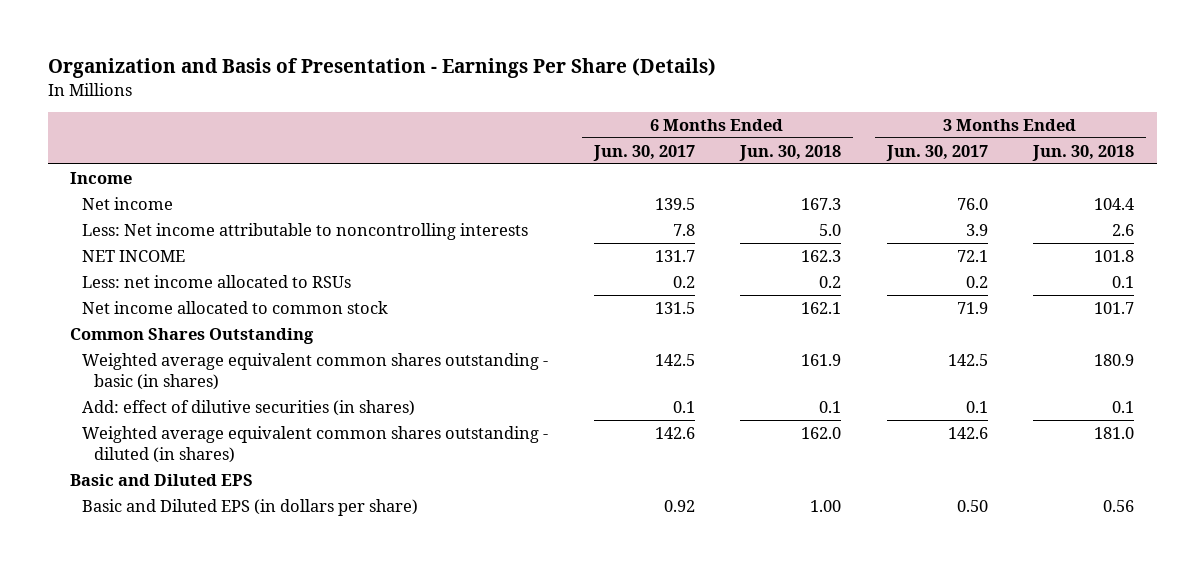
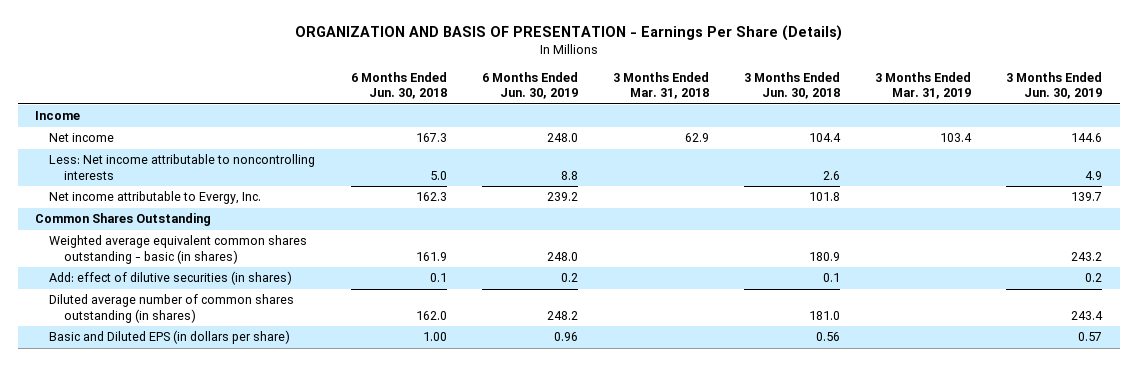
[47,58,716,79] Organization and Basis of Presentation - Earnings Per Share (Details) -> [294,25,842,42] ORGANIZATION AND BASIS OF PRESENTATION - Earnings Per Share (Details)
[592,144,695,161] Jun. 30, 2017 -> none
[885,144,988,161] Jun. 30, 2017 -> none
none -> [481,71,578,99] 6 Months Ended Jun. 30, 2019
none -> [612,71,709,99] 3 Months Ended Mar. 31, 2018
none -> [875,71,972,99] 3 Months Ended Mar. 31, 2019
none -> [1006,71,1103,99] 3 Months Ended Jun. 30, 2019
[82,274,352,288] Less: net income allocated to RSUs -> none
[82,300,389,314] Net income allocated to common stock -> none
[82,249,186,262] NET INCOME -> [49,191,262,205] Net income attributable to Evergy, Inc.
[70,473,254,486] Basic and Diluted EPS -> none
[82,425,549,463] Weighted average equivalent common shares outstanding - diluted (in shares) -> [49,294,295,323] Diluted average number of common shares outstanding (in shares)

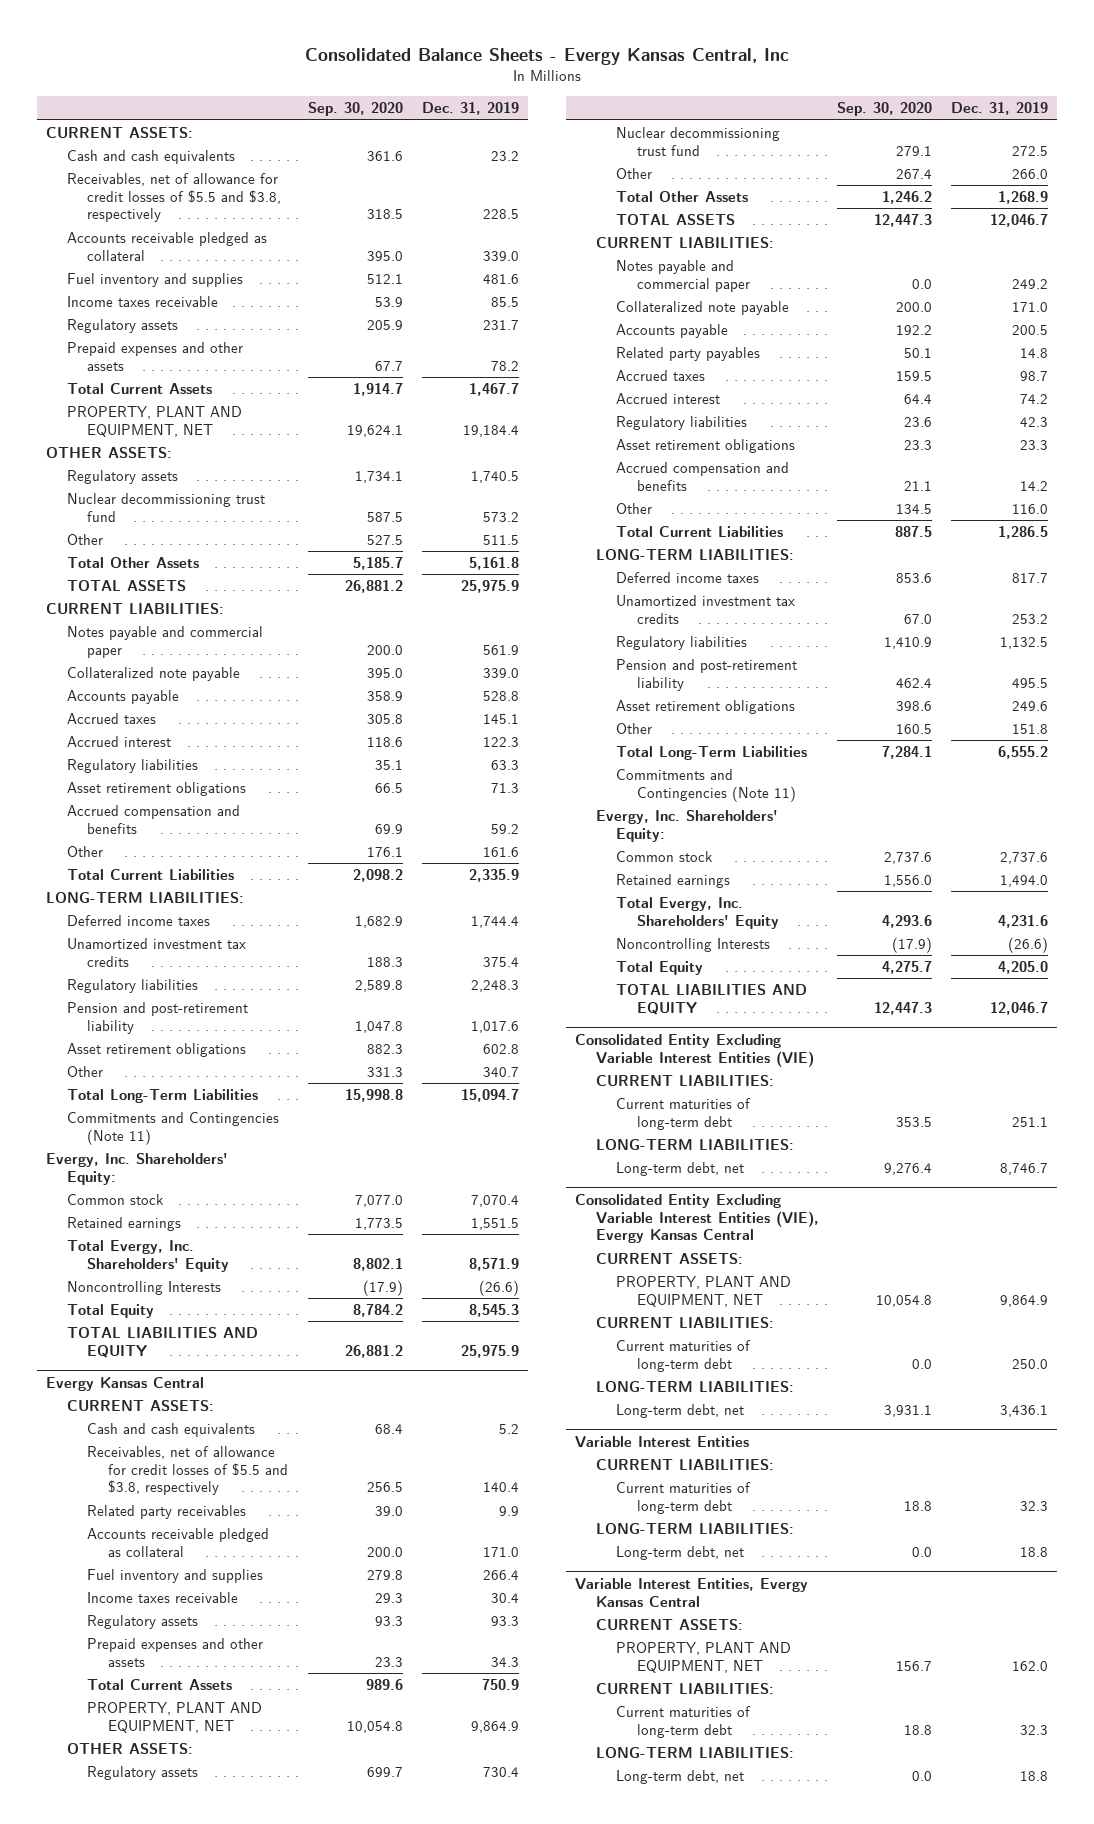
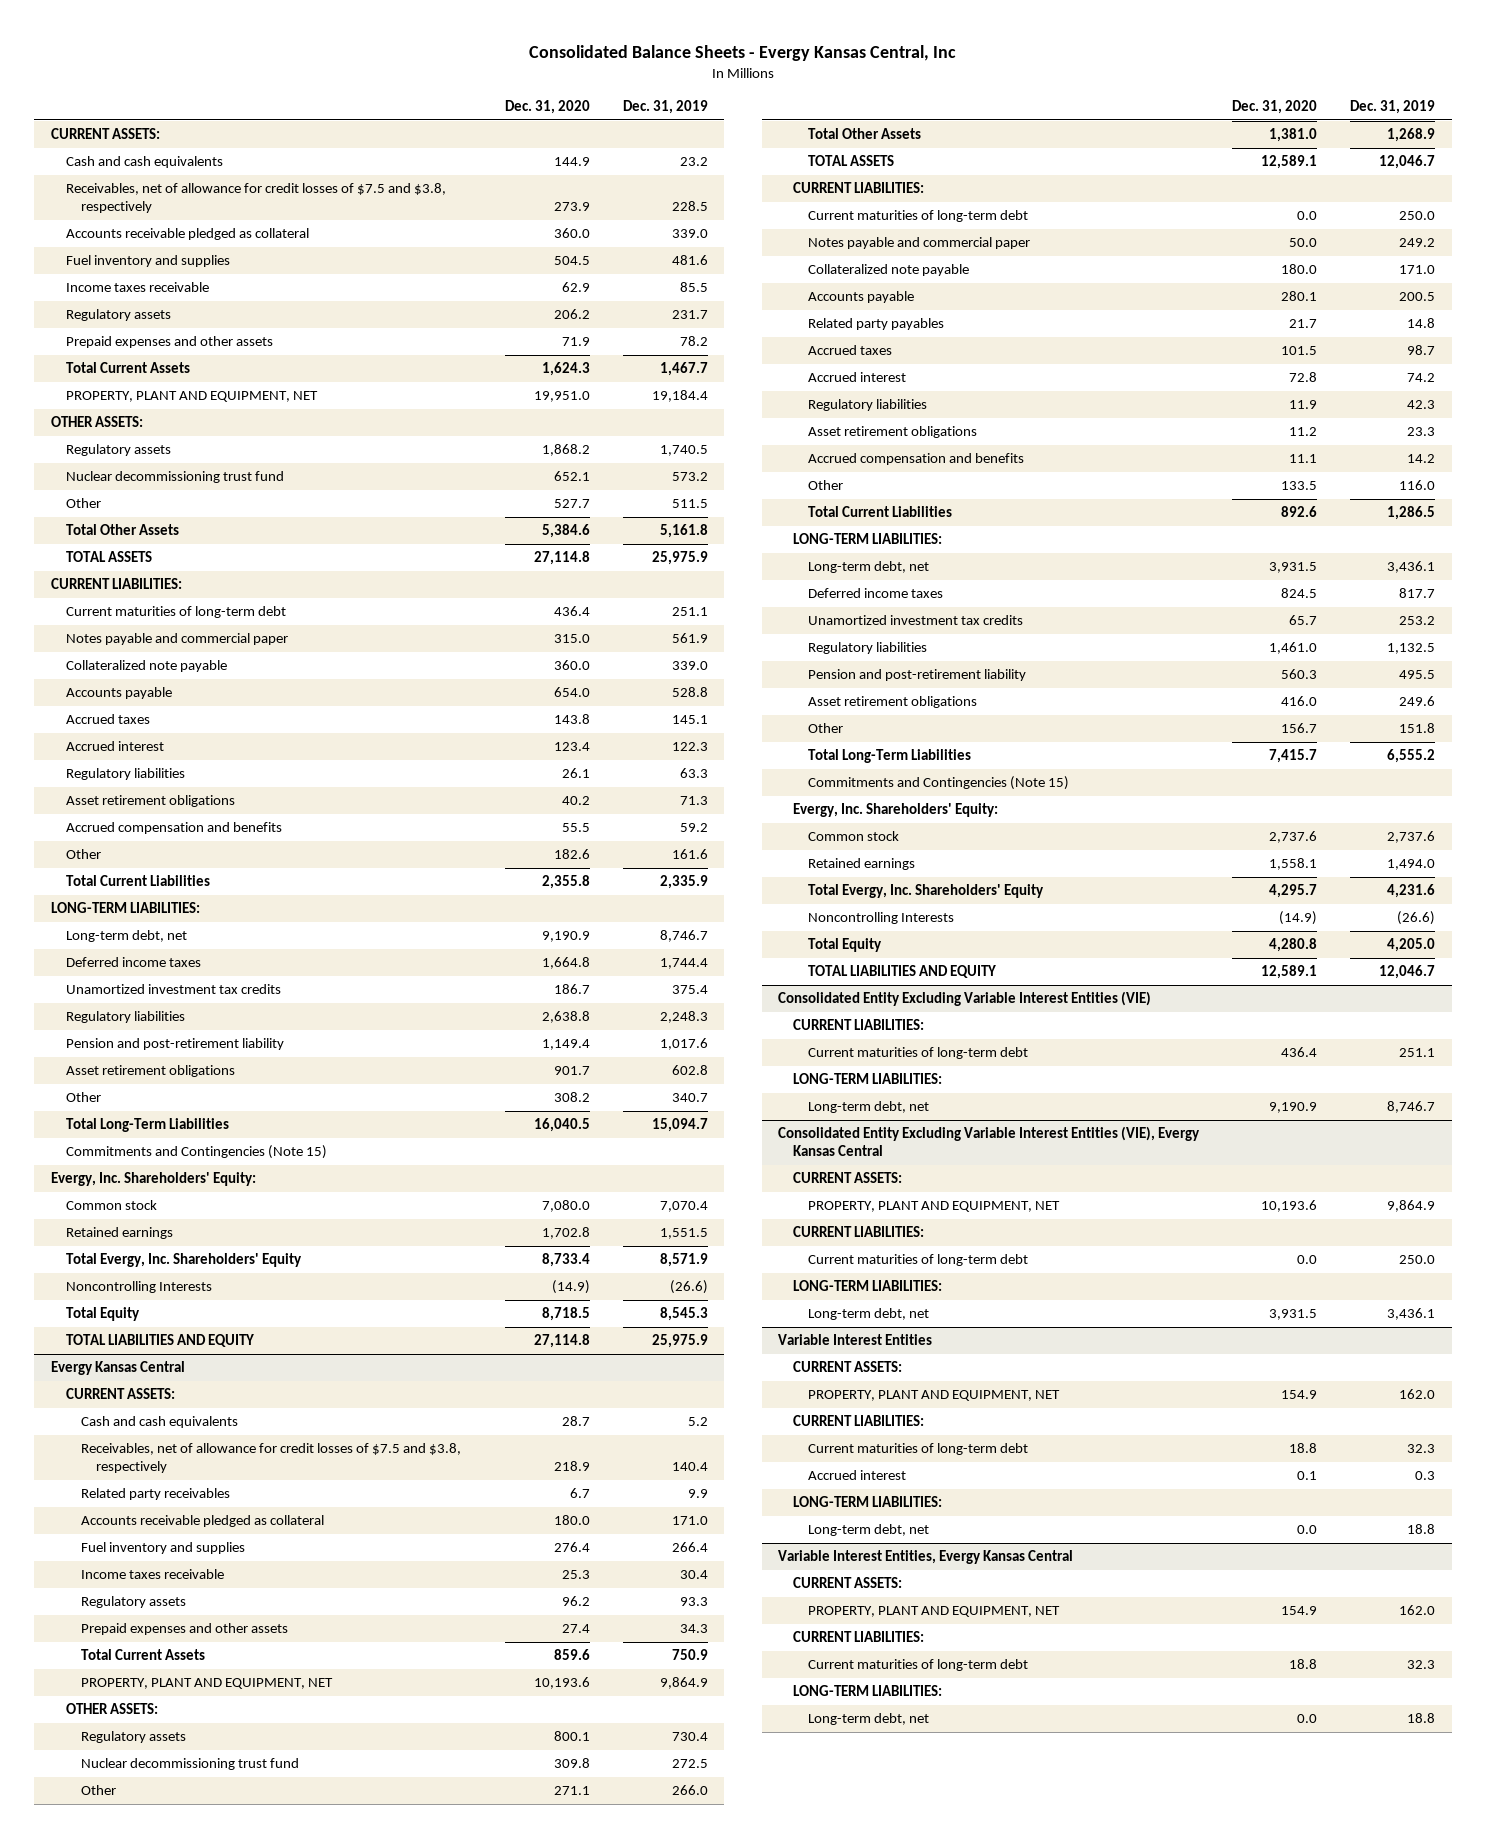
[308,102,404,117] Sep. 30, 2020 -> none
none -> [504,100,590,115] Dec. 31, 2020
[66,173,282,223] Receivables, net of allowance for credit losses of $5.5 and $3.8, respectively -> [66,183,447,214] Receivables, net of allowance for credit losses of $7.5 and $3.8, respectively
none -> [66,606,287,619] Current maturities of long-term debt
none -> [66,930,188,943] Long-term debt, net
[66,1112,279,1145] Commitments and Contingencies (Note 11) -> [66,1145,328,1160] Commitments and Contingencies (Note 15)
[87,1446,288,1496] Receivables, net of allowance for credit losses of $5.5 and $3.8, respectively -> [81,1443,462,1474] Receivables, net of allowance for credit losses of $7.5 and $3.8, respectively
none -> [808,210,1029,223] Current maturities of long-term debt
none -> [808,561,930,574] Long-term debt, net
[616,769,796,802] Commitments and Contingencies (Note 11) -> [808,776,1070,791] Commitments and Contingencies (Note 15)
none -> [793,1361,903,1373] CURRENT ASSETS:
none -> [808,1390,1061,1402] PROPERTY, PLANT AND EQUIPMENT, NET
none -> [808,1470,907,1481] Accrued interest

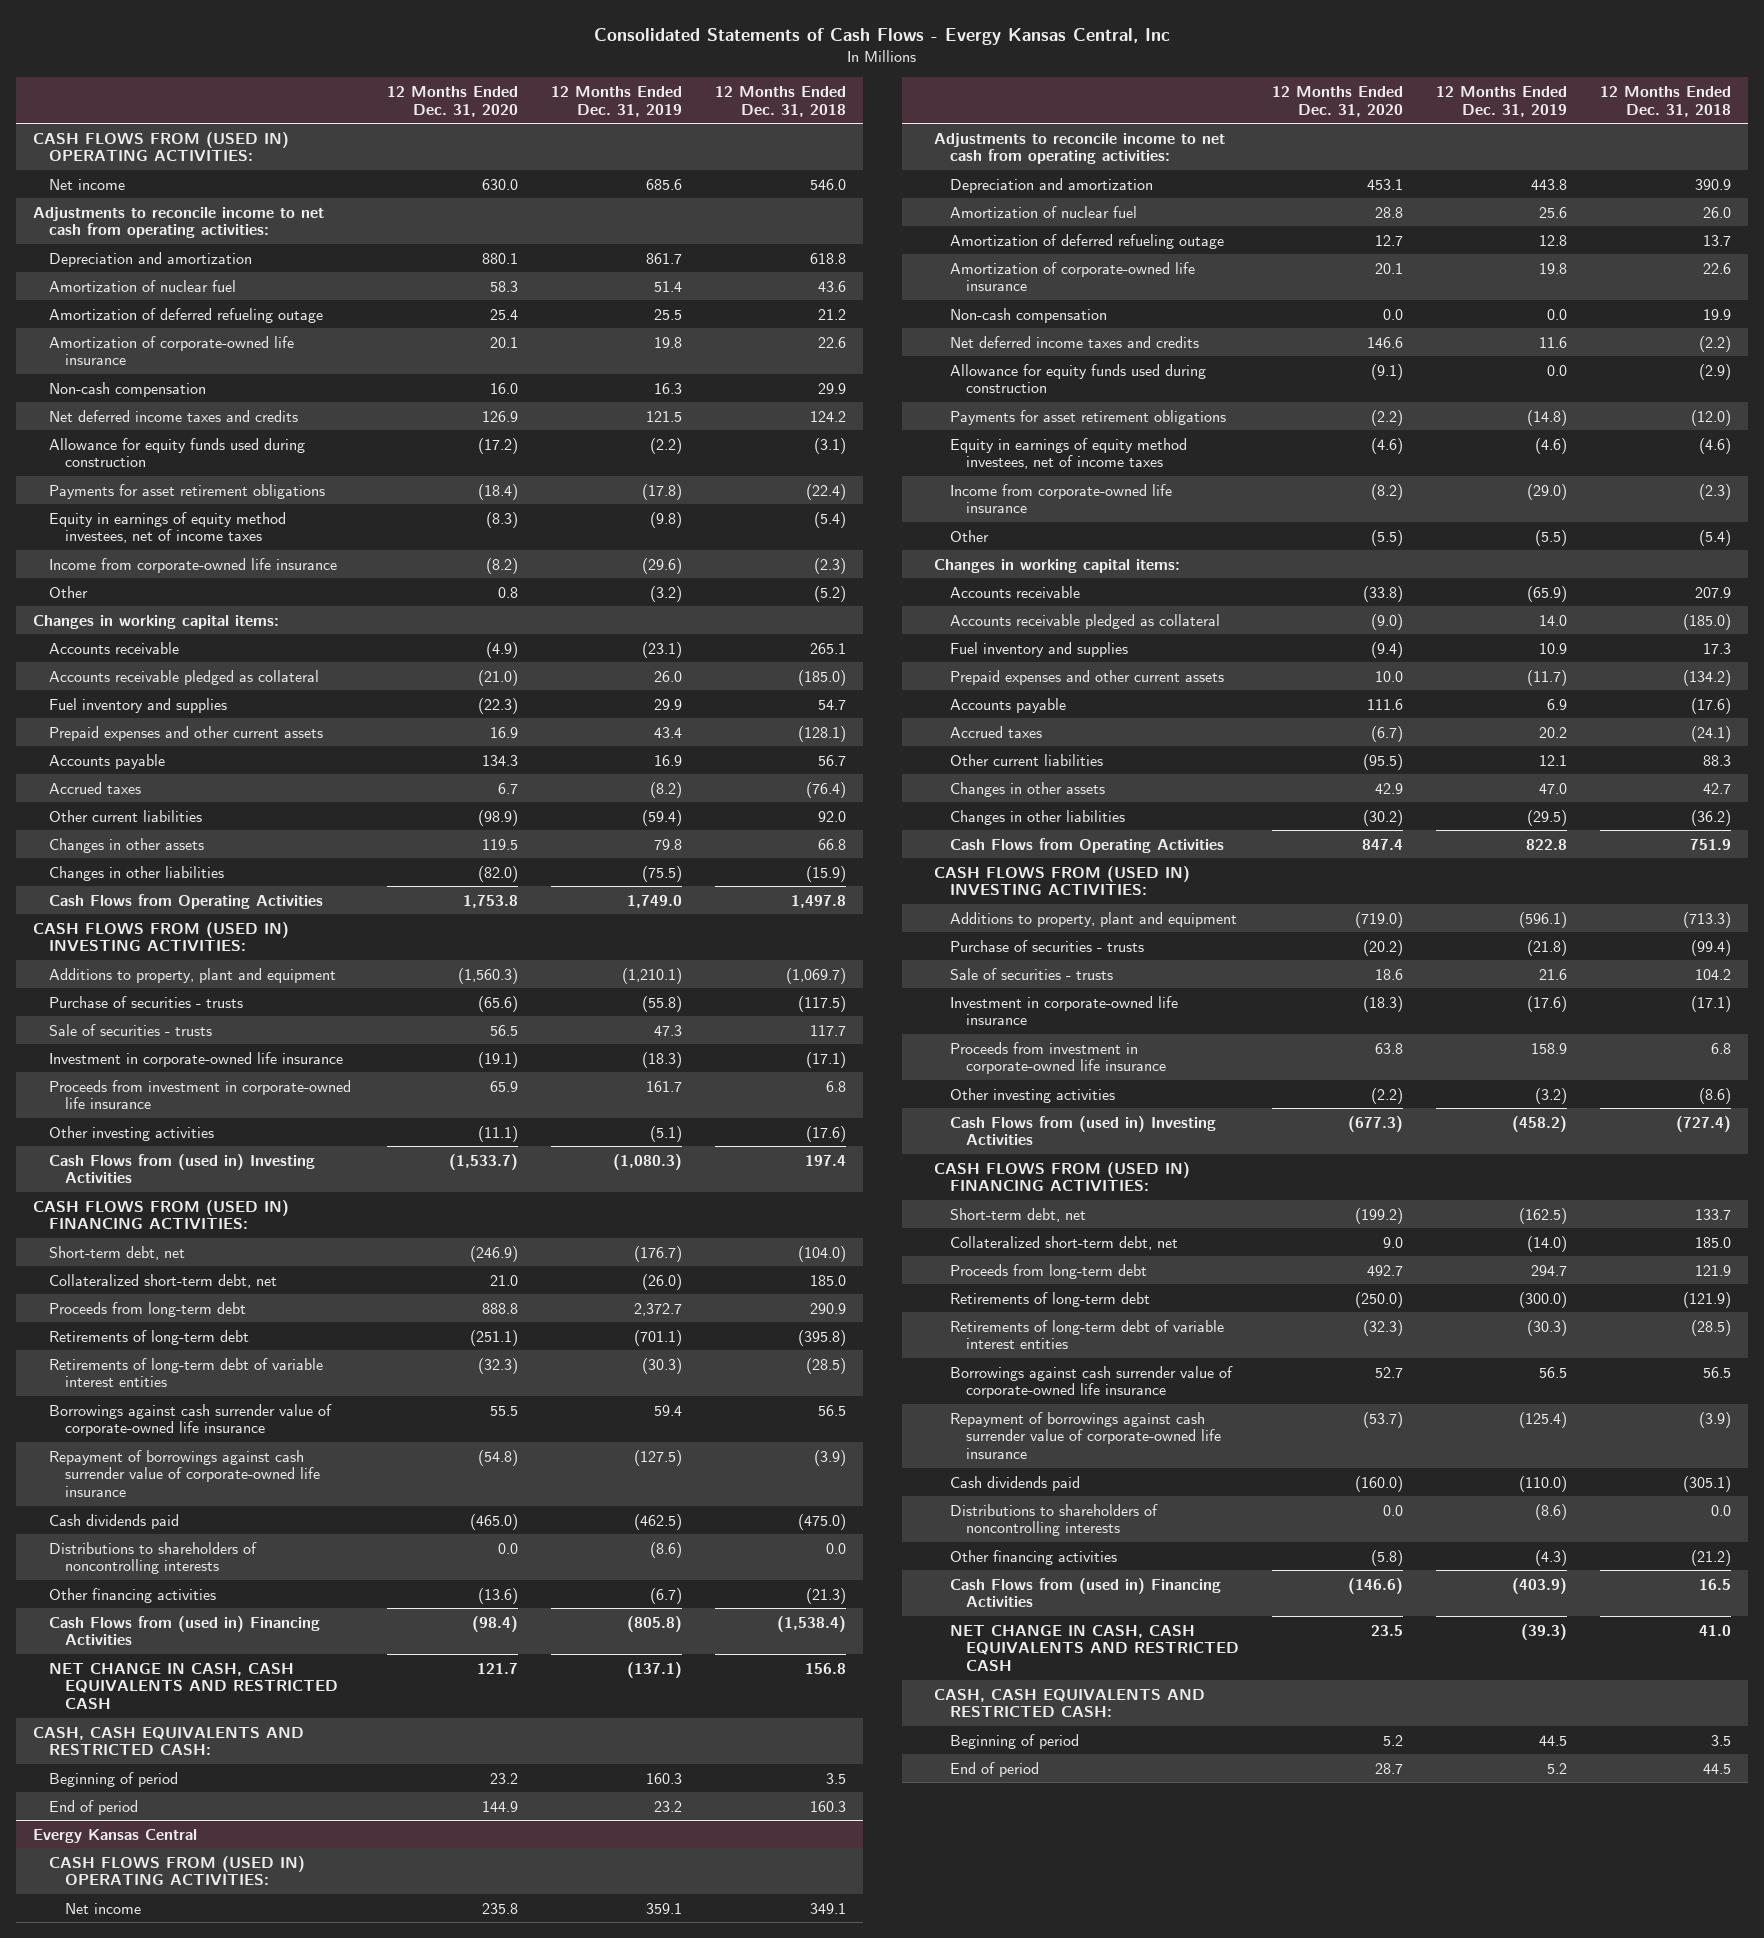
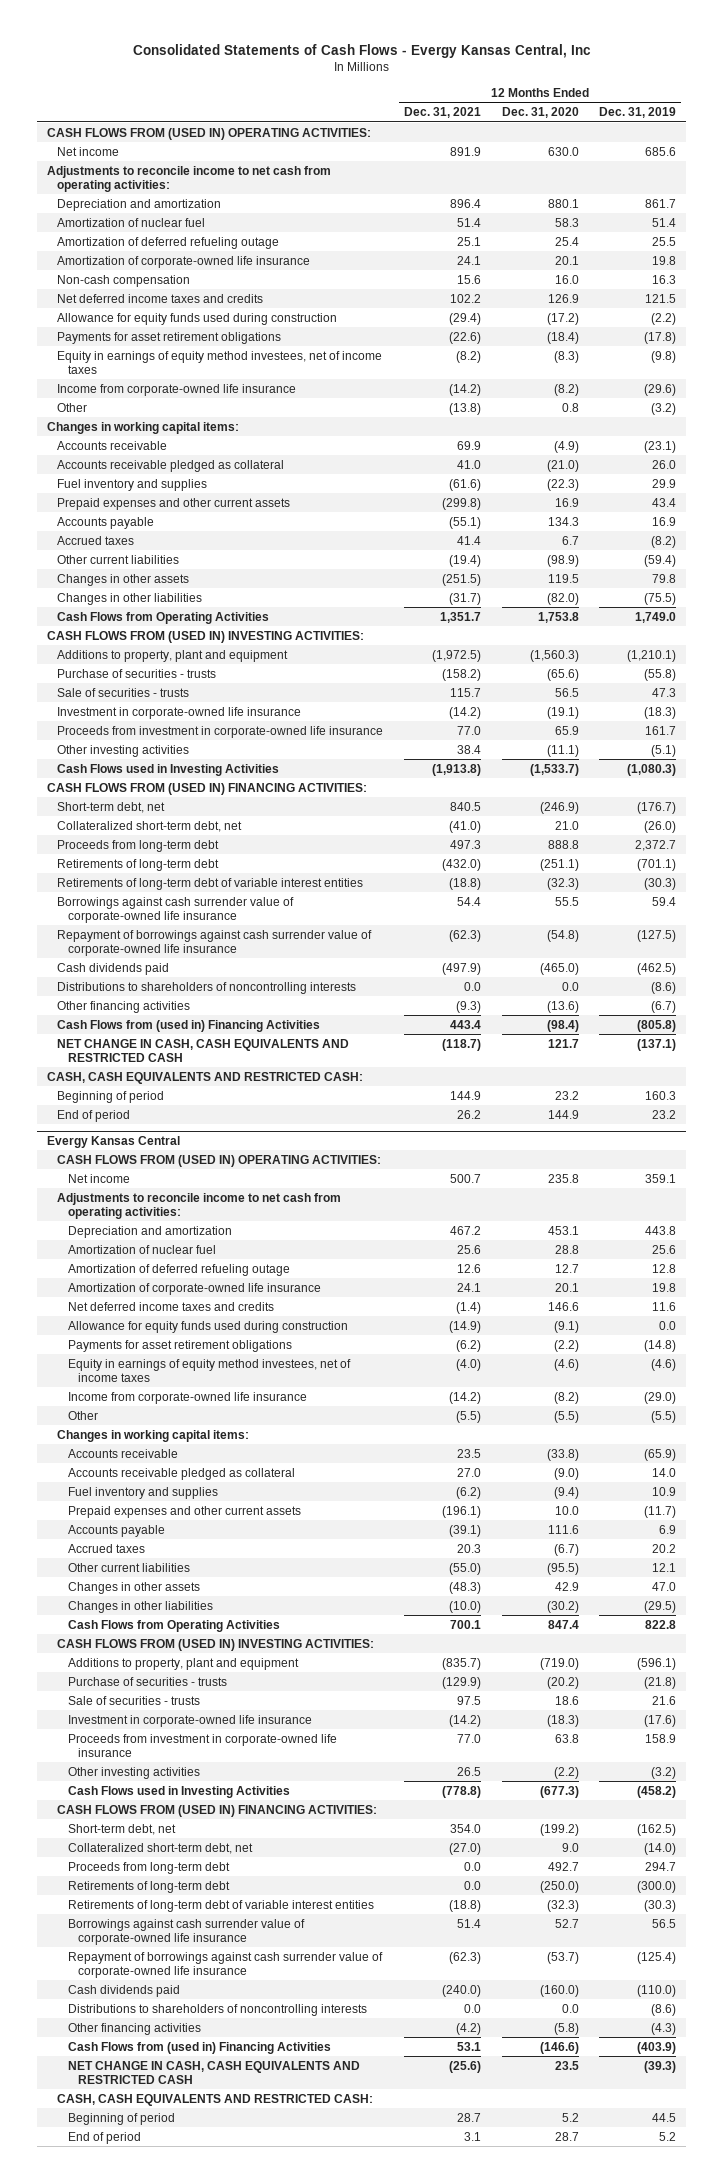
[715,85,847,117] 12 Months Ended Dec. 31, 2018 -> none
none -> [404,107,482,119] Dec. 31, 2021
[48,1153,315,1184] Cash Flows from (used in) Investing Activities -> [57,763,280,776] Cash Flows used in Investing Activities
[950,307,1108,323] Non-cash compensation -> none
[950,1115,1217,1146] Cash Flows from (used in) Investing Activities -> [67,1785,290,1798] Cash Flows used in Investing Activities

